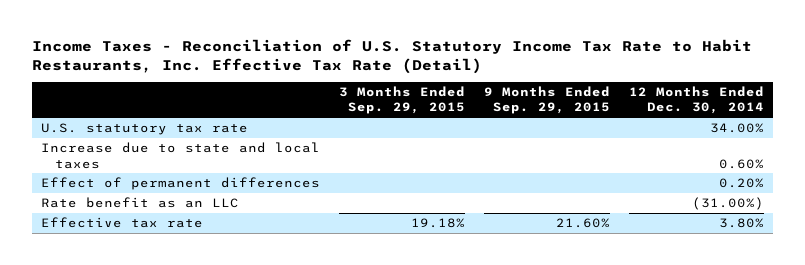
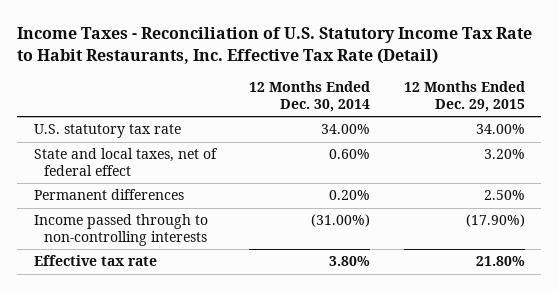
[338,85,465,115] 3 Months Ended Sep. 29, 2015 -> none
[483,85,610,115] 9 Months Ended Sep. 29, 2015 -> none
none -> [403,81,525,113] 12 Months Ended Dec. 29, 2015
[41,197,240,209] Rate benefit as an LLC -> none
[41,142,321,169] Increase due to state and local taxes -> [33,148,218,177] State and local taxes, net of federal effect
[41,177,321,191] Effect of permanent differences -> [33,189,184,201] Permanent differences
none -> [33,214,208,247] Income passed through to non-controlling interests

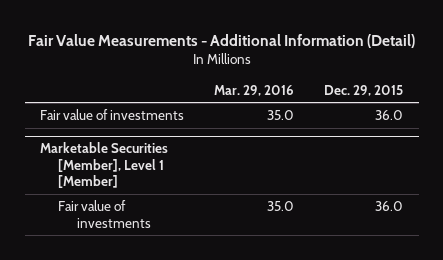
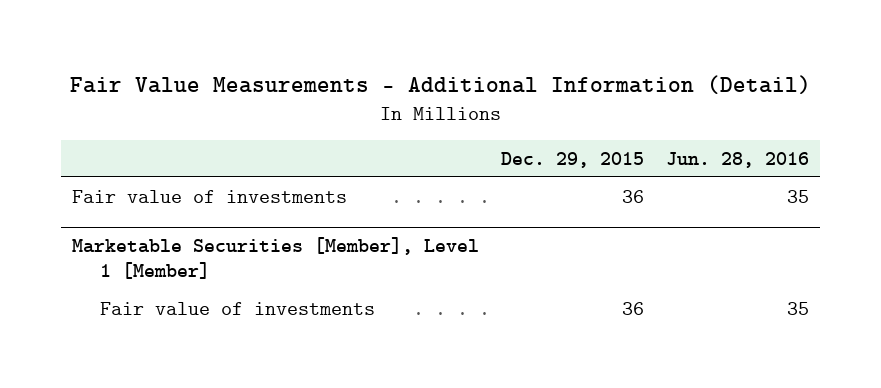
[214,84,295,96] Mar. 29, 2016 -> none
none -> [666,151,810,168] Jun. 28, 2016
[375,110,404,121] 36.0 -> [622,189,645,203] 36
[375,201,404,212] 36.0 -> [622,301,645,315] 36

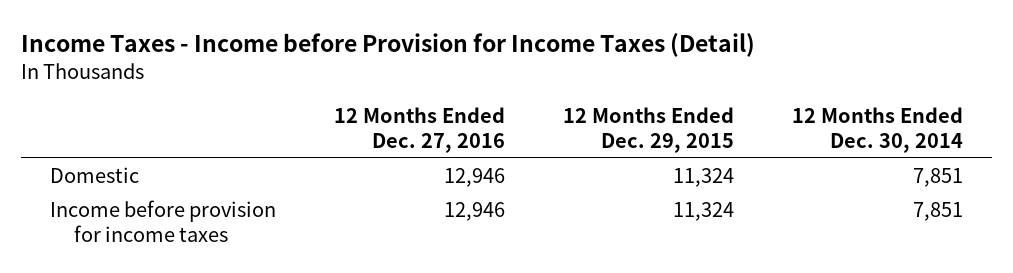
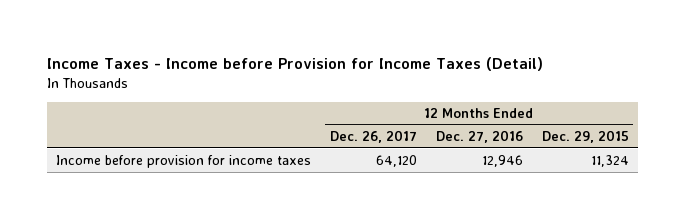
[792,107,964,154] 12 Months Ended Dec. 30, 2014 -> none
none -> [330,130,418,144] Dec. 26, 2017
[50,167,140,184] Domestic -> none

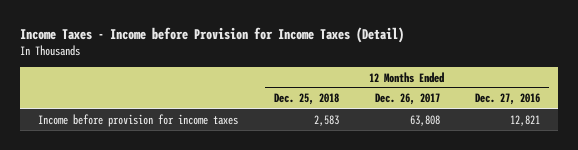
[541,130,629,144] Dec. 29, 2015 -> none
none -> [273,93,339,106] Dec. 25, 2018
[376,155,418,168] 64,120 -> [409,114,440,126] 63,808
[481,155,523,168] 12,946 -> [510,114,541,126] 12,821

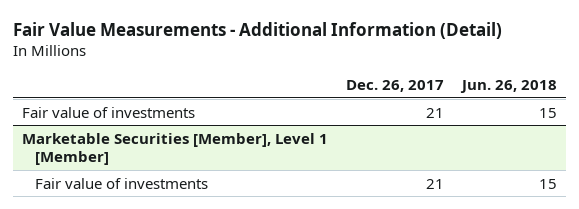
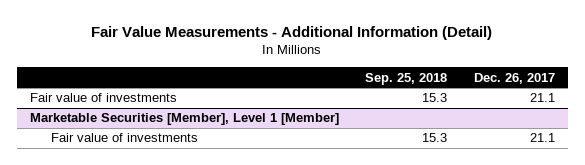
[460,79,558,93] Jun. 26, 2018 -> none
none -> [365,72,448,85] Sep. 25, 2018
[426,107,445,118] 21 -> [529,93,555,103] 21.1
[426,178,445,189] 21 -> [529,133,555,143] 21.1

